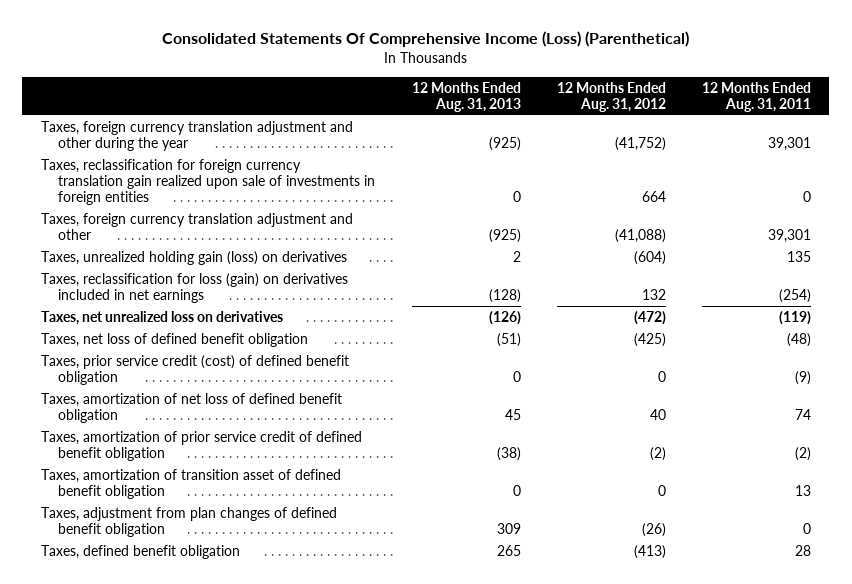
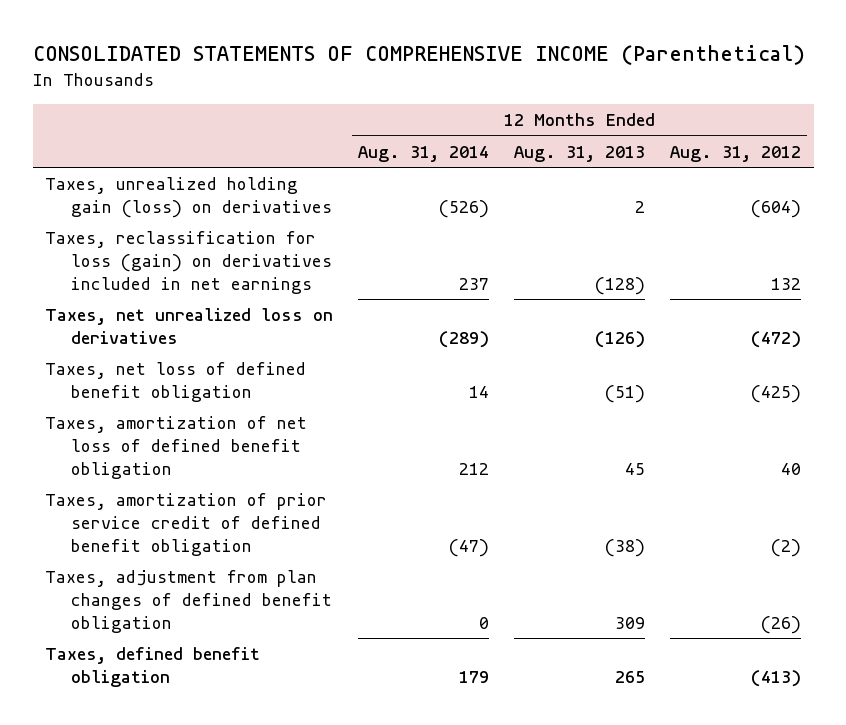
[161,31,689,48] Consolidated Statements Of Comprehensive Income (Loss) (Parenthetical) -> [32,45,805,66] CONSOLIDATED STATEMENTS OF COMPREHENSIVE INCOME (Parenthetical)
[702,81,812,113] 12 Months Ended Aug. 31, 2011 -> none
none -> [358,145,490,162] Aug. 31, 2014
[40,120,353,152] Taxes, foreign currency translation adjustment and other during the year -> none
[40,158,376,206] Taxes, reclassification for foreign currency translation gain realized upon sale of investments in foreign entities -> none
[40,212,353,241] Taxes, foreign currency translation adjustment and other -> none
[40,354,349,386] Taxes, prior service credit (cost) of defined benefit obligation -> none
[40,468,341,500] Taxes, amortization of transition asset of defined benefit obligation -> none

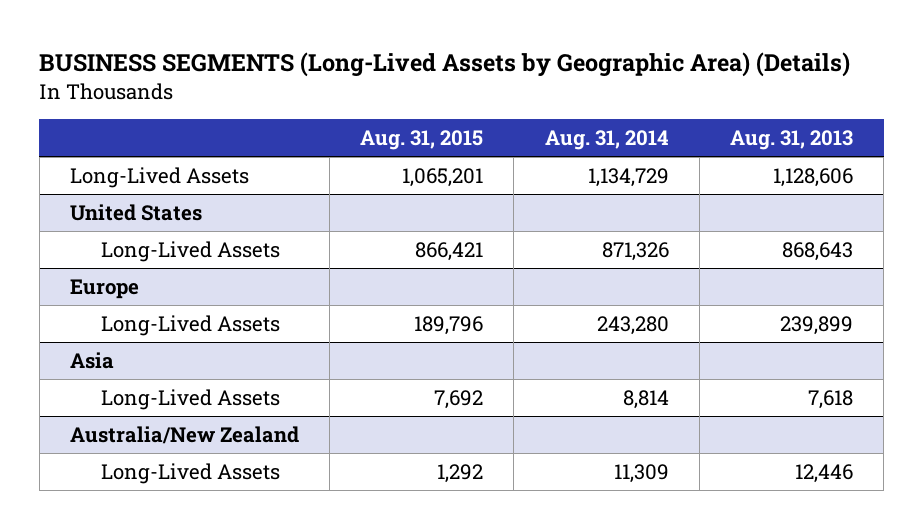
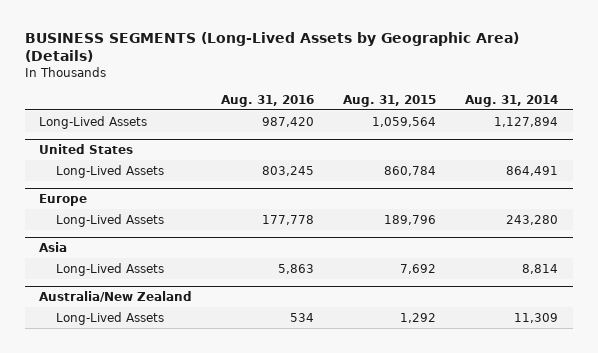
[729,129,853,150] Aug. 31, 2013 -> none
none -> [221,94,315,107] Aug. 31, 2016
[402,167,484,187] 1,065,201 -> [372,116,437,127] 1,059,564
[587,167,669,187] 1,134,729 -> [494,116,559,127] 1,127,894
[415,241,484,261] 866,421 -> [384,165,437,176] 860,784
[601,241,669,261] 871,326 -> [506,165,559,176] 864,491

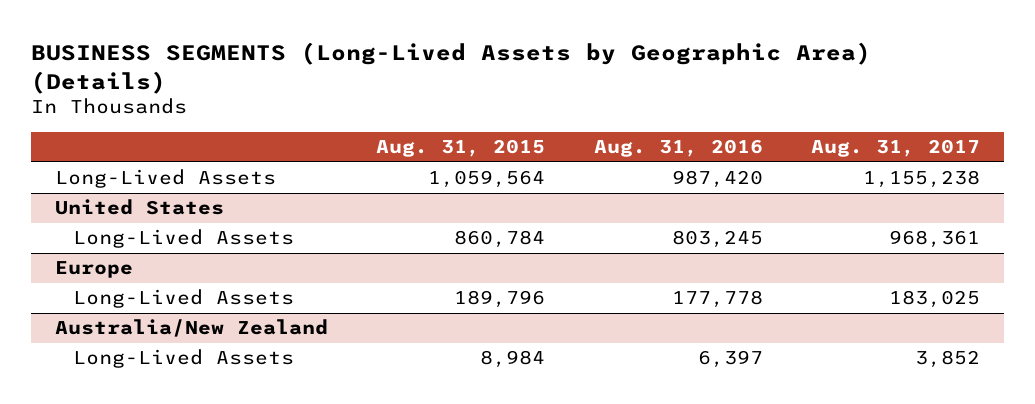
[465,94,559,107] Aug. 31, 2014 -> none
none -> [810,139,980,158] Aug. 31, 2017
[39,241,68,252] Asia -> none
[56,262,165,276] Long-Lived Assets -> none
[290,312,315,322] 534 -> [697,350,763,369] 6,397
[400,312,437,323] 1,292 -> [480,350,546,369] 8,984

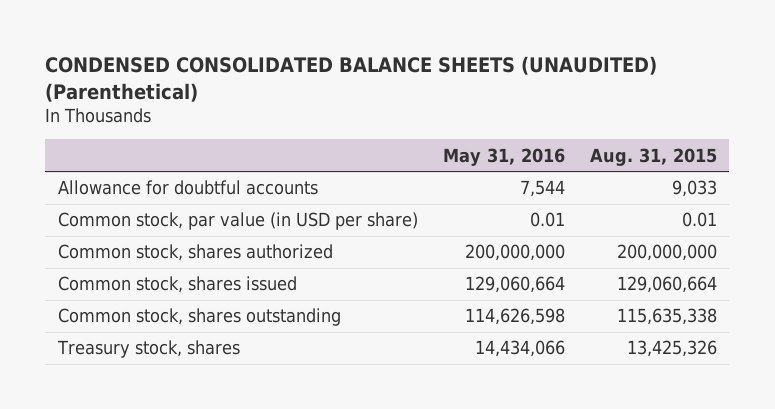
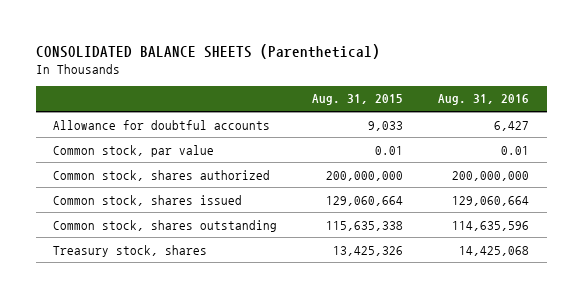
[45,56,658,102] CONDENSED CONSOLIDATED BALANCE SHEETS (UNAUDITED) (Parenthetical) -> [35,43,380,59] CONSOLIDATED BALANCE SHEETS (Parenthetical)
[442,147,565,166] May 31, 2016 -> none
none -> [438,94,530,106] Aug. 31, 2016
[57,212,418,231] Common stock, par value (in USD per share) -> [53,144,215,157] Common stock, par value

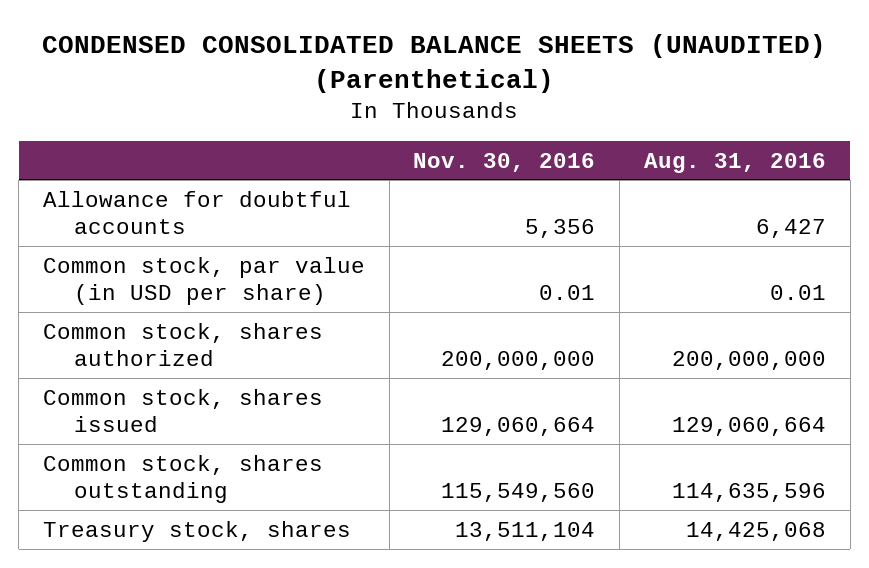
[35,43,380,59] CONSOLIDATED BALANCE SHEETS (Parenthetical) -> [42,34,827,94] CONDENSED CONSOLIDATED BALANCE SHEETS (UNAUDITED) (Parenthetical)
[312,94,404,106] Aug. 31, 2015 -> none
none -> [413,152,596,172] Nov. 30, 2016
[53,144,215,157] Common stock, par value -> [42,256,365,306] Common stock, par value (in USD per share)

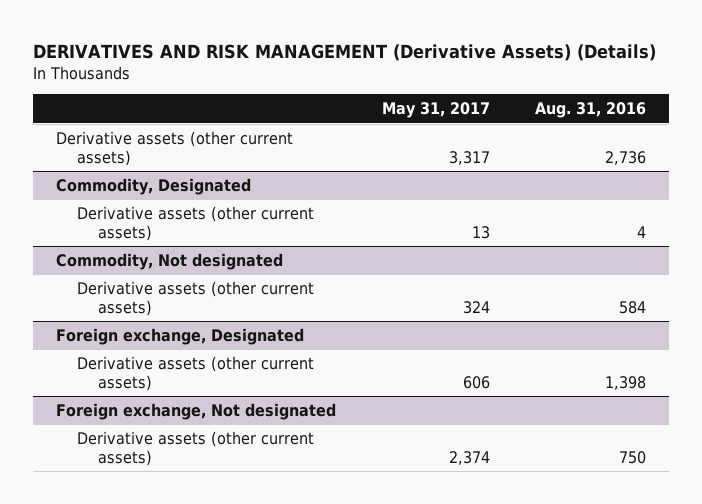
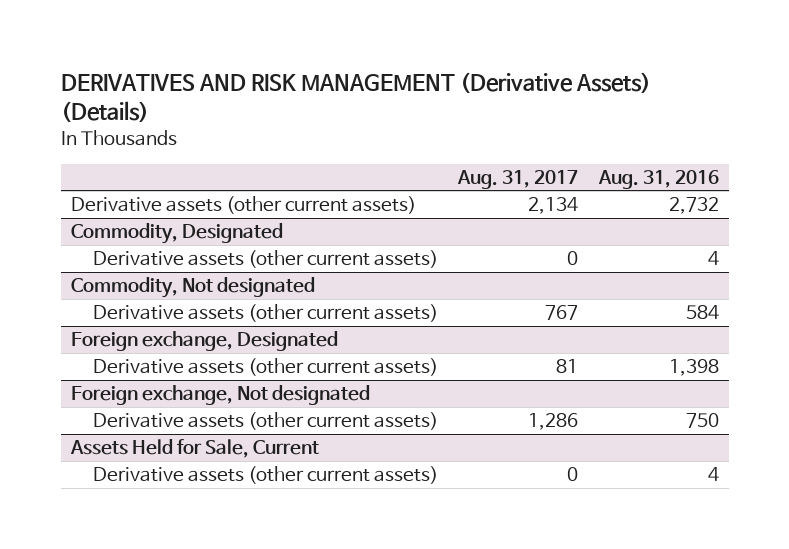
[381,102,490,119] May 31, 2017 -> none
none -> [457,169,579,189] Aug. 31, 2017
[604,150,646,165] 2,736 -> [668,197,719,215] 2,732
none -> [69,439,319,459] Assets Held for Sale, Current
none -> [93,466,439,485] Derivative assets (other current assets)

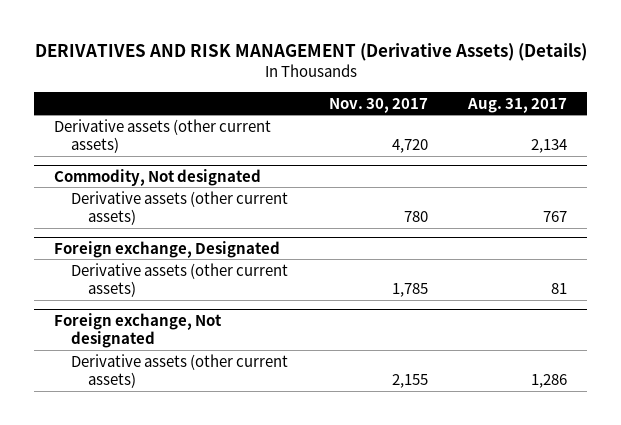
[597,169,719,189] Aug. 31, 2016 -> none
none -> [328,97,428,113] Nov. 30, 2017
[70,223,283,245] Commodity, Designated -> none
[93,250,439,269] Derivative assets (other current assets) -> none
[69,439,319,459] Assets Held for Sale, Current -> none
[93,466,439,485] Derivative assets (other current assets) -> none

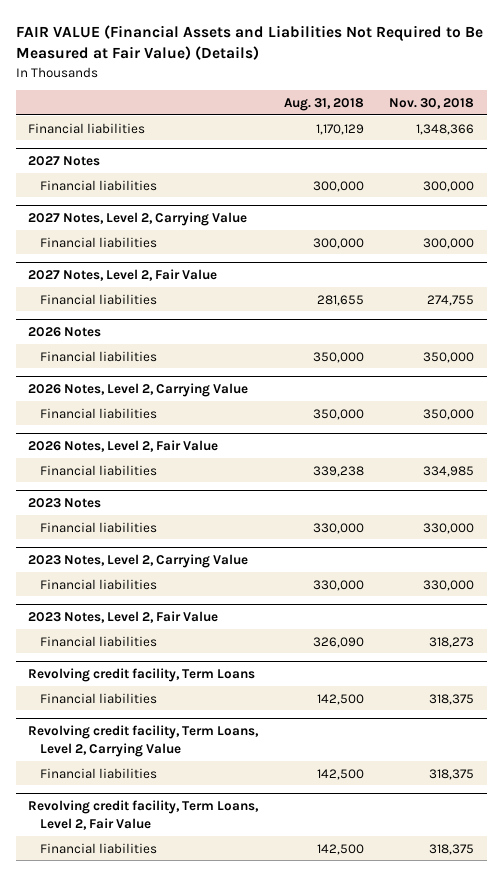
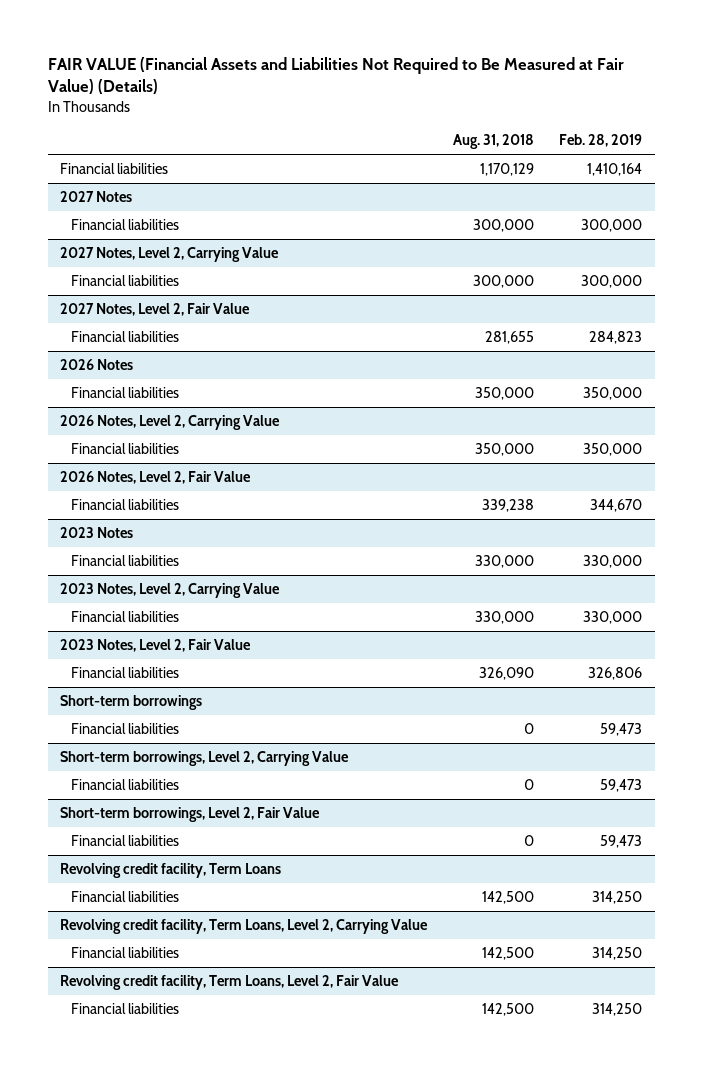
[389,97,475,109] Nov. 30, 2018 -> none
none -> [559,134,643,148] Feb. 28, 2019
none -> [60,695,203,711] Short-term borrowings
none -> [71,723,180,735] Financial liabilities
none -> [60,751,350,767] Short-term borrowings, Level 2, Carrying Value
none -> [71,779,180,791] Financial liabilities
none -> [60,807,321,823] Short-term borrowings, Level 2, Fair Value
none -> [71,835,180,847] Financial liabilities

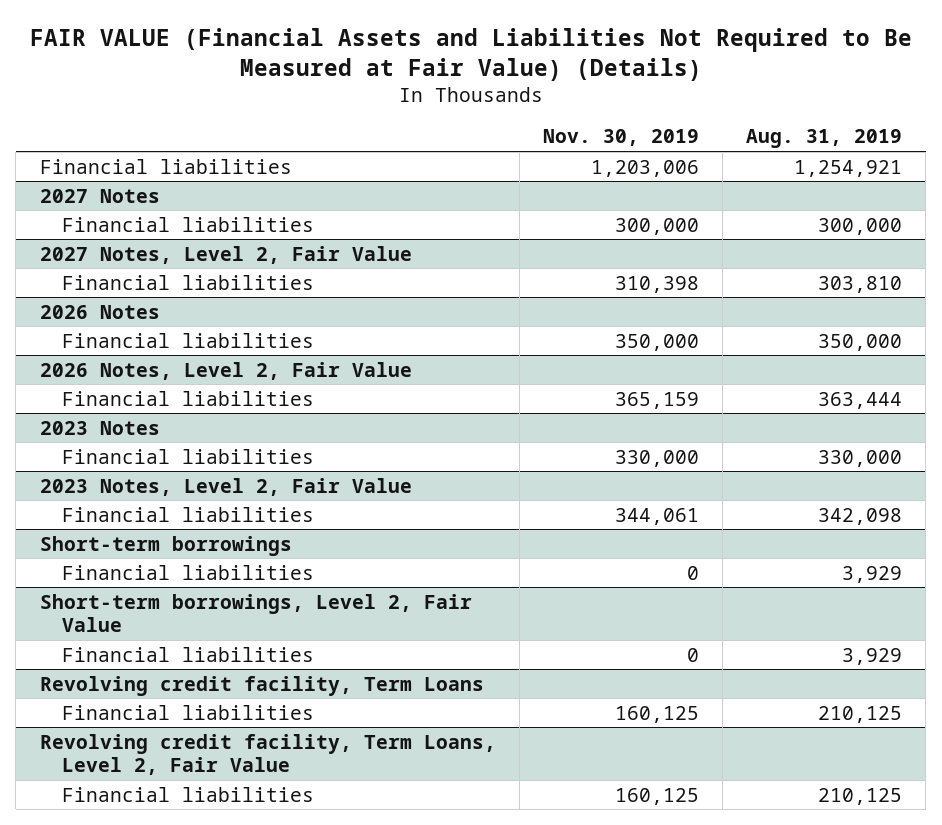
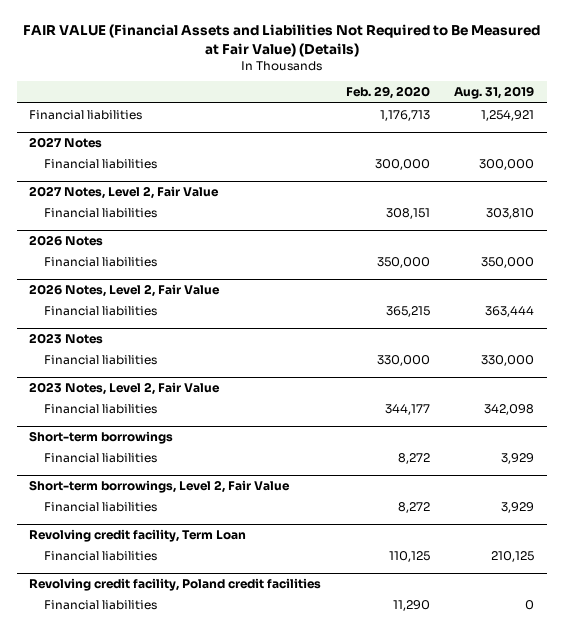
[542,129,699,147] Nov. 30, 2019 -> none
none -> [345,86,430,100] Feb. 29, 2020
[62,704,315,720] Financial liabilities -> none
[39,733,496,776] Revolving credit facility, Term Loans, Level 2, Fair Value -> none
[39,675,484,696] Revolving credit facility, Term Loans -> [28,528,246,542] Revolving credit facility, Term Loan
none -> [28,577,321,591] Revolving credit facility, Poland credit facilities
none -> [43,599,157,610] Financial liabilities

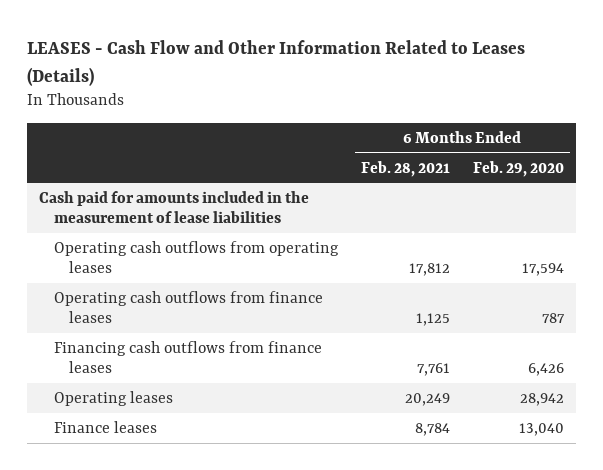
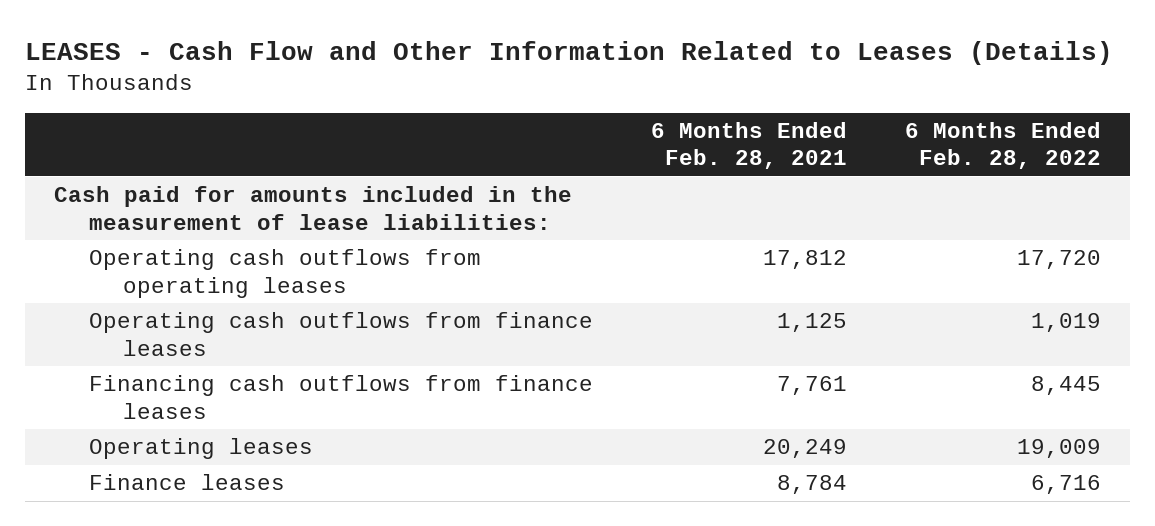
[473,160,565,177] Feb. 29, 2020 -> none
none -> [904,121,1101,170] 6 Months Ended Feb. 28, 2022
[38,190,309,224] Cash paid for amounts included in the measurement of lease liabilities -> [54,186,573,230] Cash paid for amounts included in the measurement of lease liabilities:

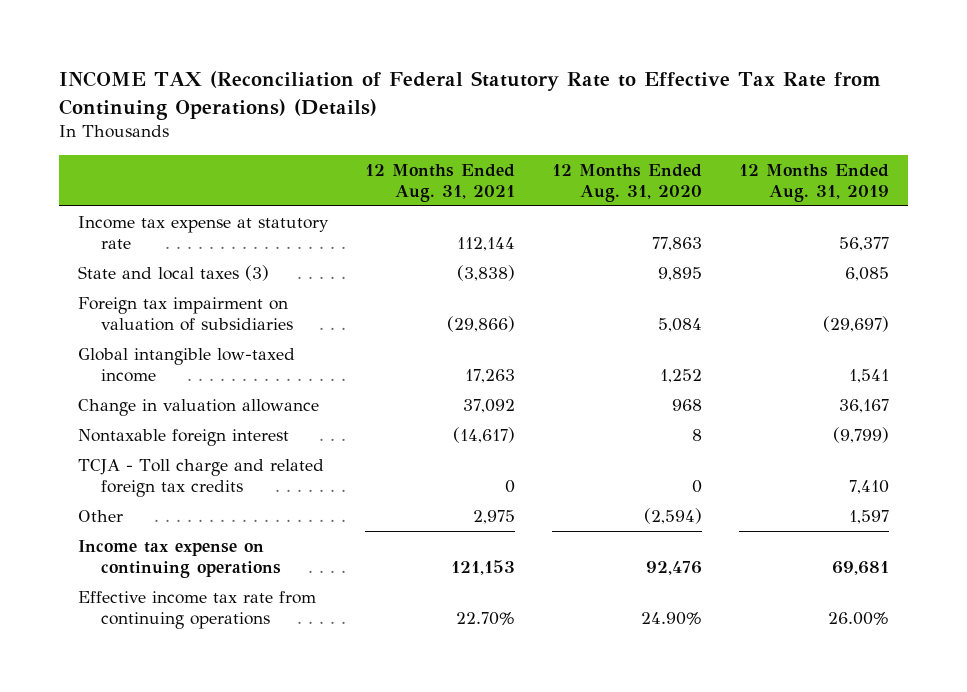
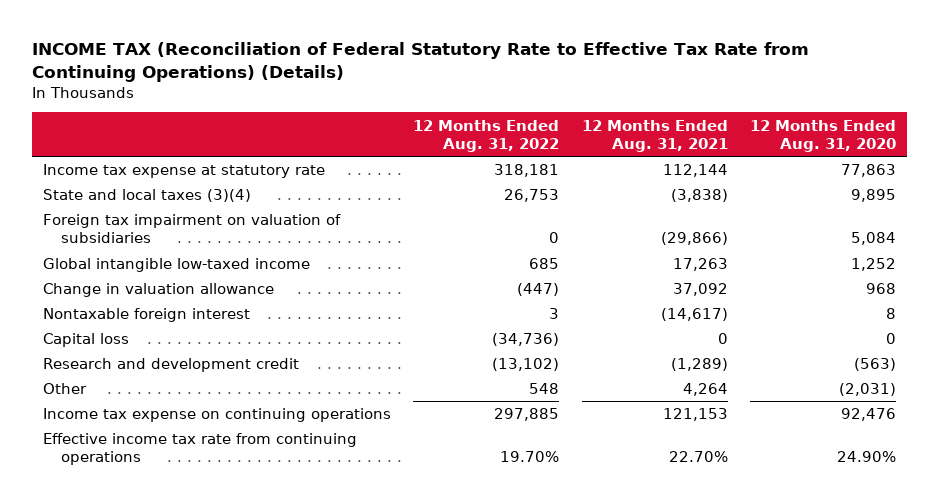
[739,164,890,202] 12 Months Ended Aug. 31, 2019 -> none
none -> [413,119,560,152] 12 Months Ended Aug. 31, 2022
[77,265,269,282] State and local taxes (3) -> [42,189,251,203] State and local taxes (3)(4)
[77,459,324,497] TCJA - Toll charge and related foreign tax credits -> [42,333,129,348] Capital loss
none -> [42,358,299,373] Research and development credit
[472,510,515,525] 2,975 -> [682,383,728,397] 4,264
[643,508,702,525] (2,594) -> [839,383,897,397] (2,031)

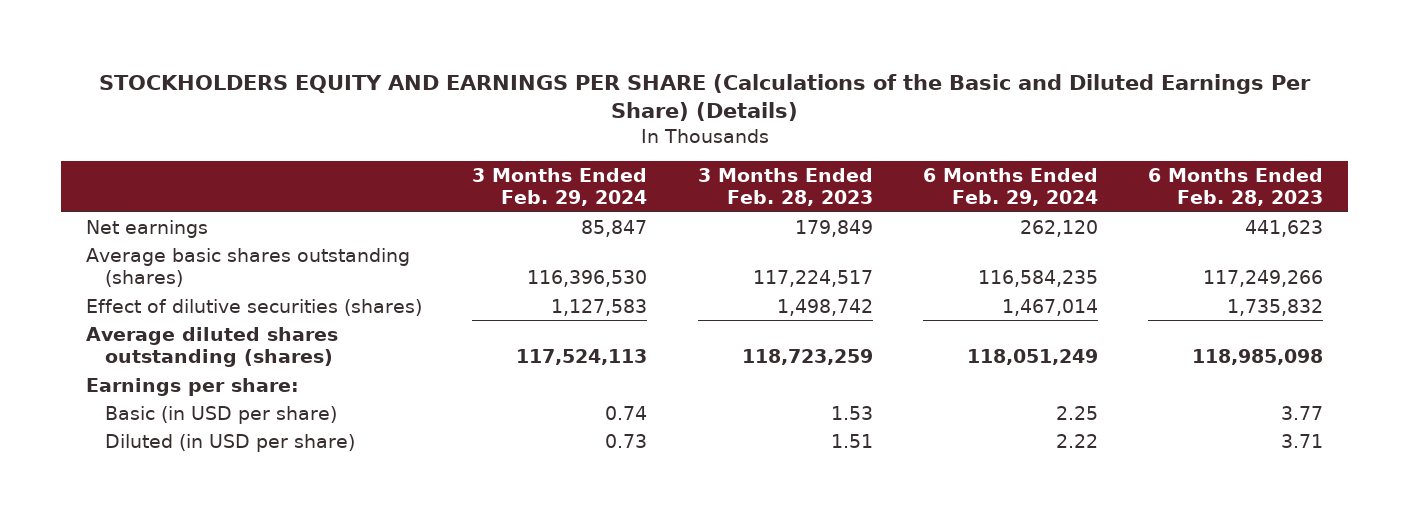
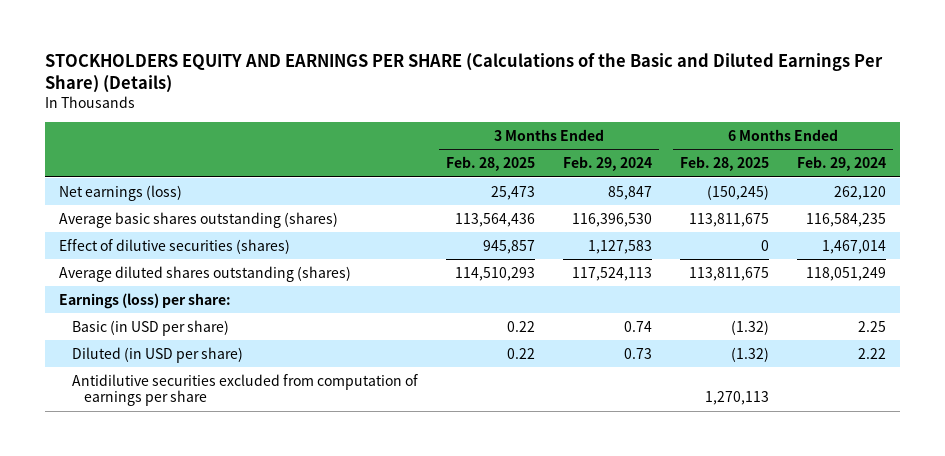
[697,168,873,207] 3 Months Ended Feb. 28, 2023 -> none
[1147,168,1323,207] 6 Months Ended Feb. 28, 2023 -> none
none -> [445,156,535,172] Feb. 28, 2025
none -> [680,156,770,172] Feb. 28, 2025
[86,219,209,238] Net earnings -> [58,184,182,201] Net earnings (loss)
[86,377,300,396] Earnings per share: -> [58,292,231,309] Earnings (loss) per share:
none -> [71,373,418,407] Antidilutive securities excluded from computation of earnings per share

